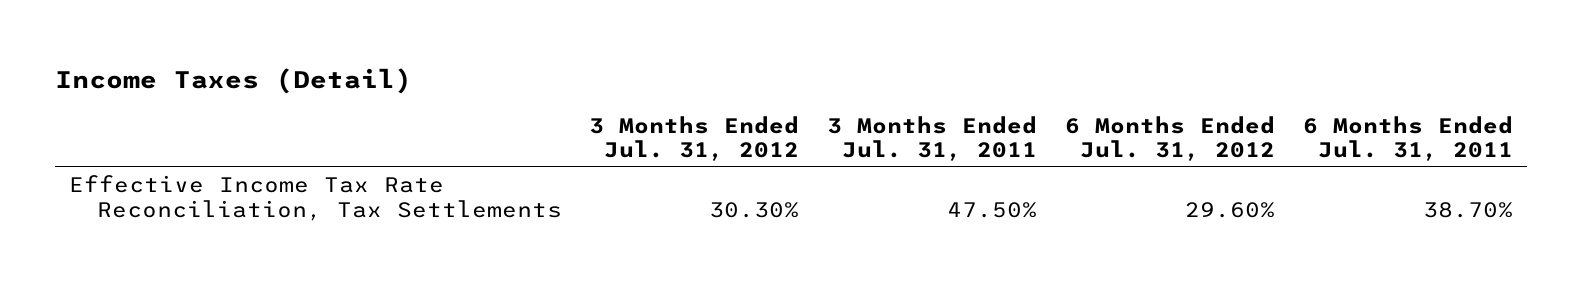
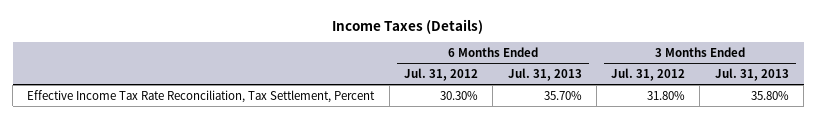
[55,67,413,94] Income Taxes (Detail) -> [332,18,484,34] Income Taxes (Details)
[827,115,1038,162] 3 Months Ended Jul. 31, 2011 -> none
[1302,115,1513,162] 6 Months Ended Jul. 31, 2011 -> none
none -> [507,67,582,81] Jul. 31, 2013
none -> [714,67,789,81] Jul. 31, 2013
[69,175,562,221] Effective Income Tax Rate Reconciliation, Tax Settlements -> [27,89,376,103] Effective Income Tax Rate Reconciliation, Tax Settlement, Percent
[709,201,800,218] 30.30% -> [647,90,686,100] 31.80%
[1184,201,1275,218] 29.60% -> [439,90,478,100] 30.30%

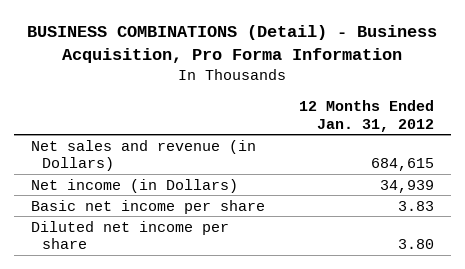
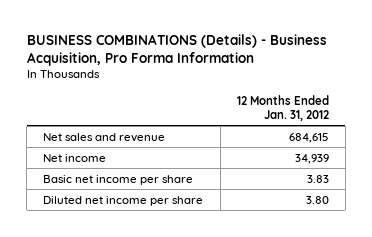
[27,24,438,64] BUSINESS COMBINATIONS (Detail) - Business Acquisition, Pro Forma Information -> [26,33,327,66] BUSINESS COMBINATIONS (Details) - Business Acquisition, Pro Forma Information
[30,139,256,172] Net sales and revenue (in Dollars) -> [43,132,166,142] Net sales and revenue
[30,178,238,193] Net income (in Dollars) -> [43,153,107,162] Net income

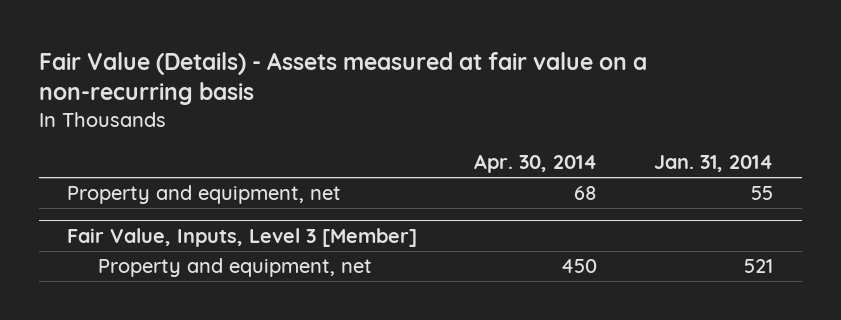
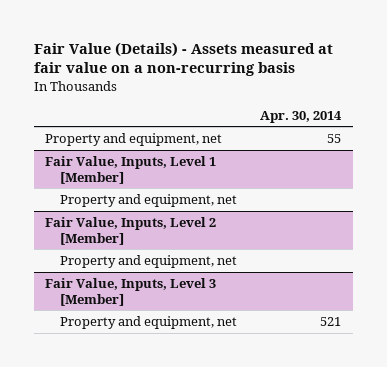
[654,155,774,173] Jan. 31, 2014 -> none
[574,186,598,201] 68 -> [327,134,342,144] 55
none -> [45,156,217,184] Fair Value, Inputs, Level 1 [Member]
none -> [60,194,238,208] Property and equipment, net
none -> [45,217,217,245] Fair Value, Inputs, Level 2 [Member]
none -> [60,255,238,269] Property and equipment, net
[561,259,598,274] 450 -> [320,317,342,327] 521

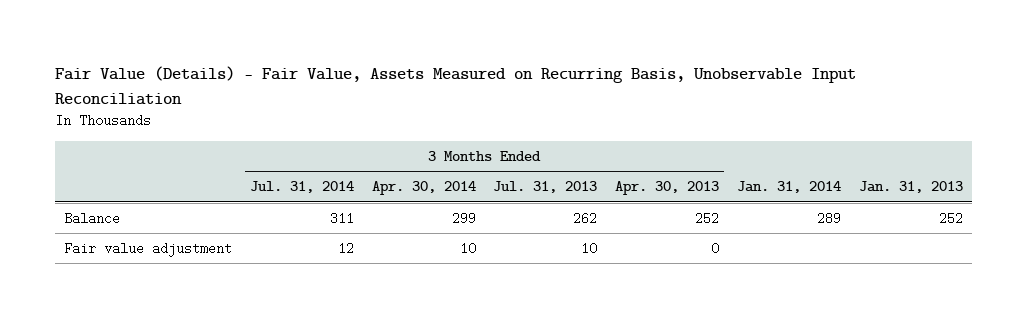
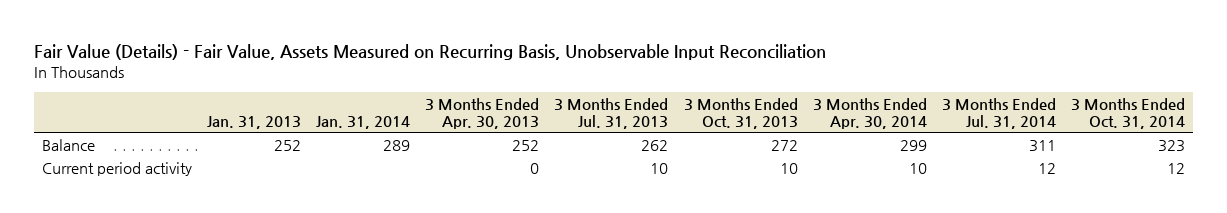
none -> [683,97,798,129] 3 Months Ended Oct. 31, 2013
none -> [1071,97,1186,129] 3 Months Ended Oct. 31, 2014
[63,241,232,257] Fair value adjustment -> [41,161,192,176] Current period activity

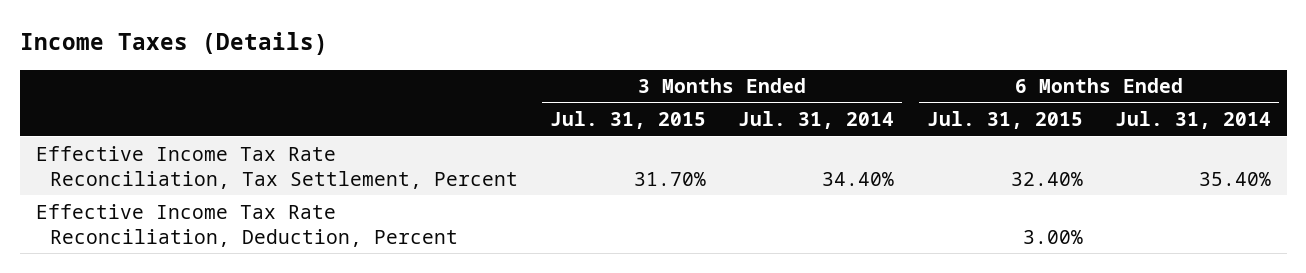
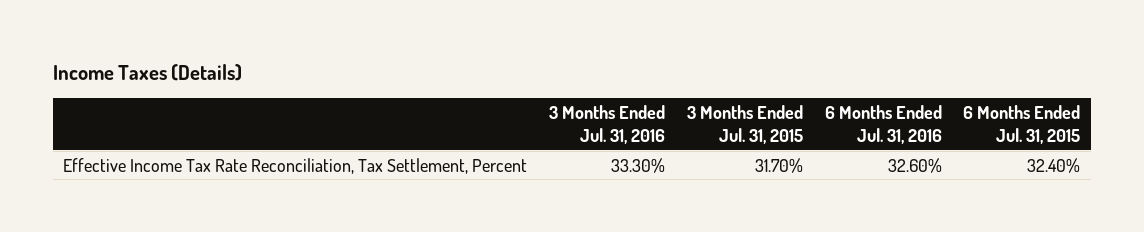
[738,111,895,130] Jul. 31, 2014 -> none
[1114,111,1271,130] Jul. 31, 2014 -> none
none -> [549,104,666,145] 3 Months Ended Jul. 31, 2016
none -> [824,104,942,145] 6 Months Ended Jul. 31, 2016
[35,203,459,247] Effective Income Tax Rate Reconciliation, Deduction, Percent -> none

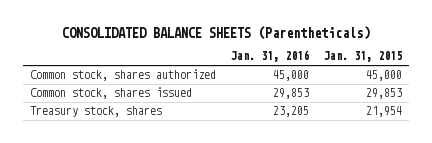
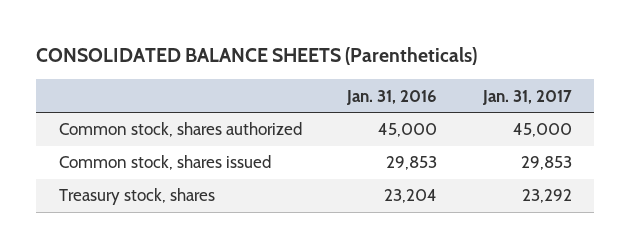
[323,51,402,63] Jan. 31, 2015 -> none
none -> [481,89,572,105] Jan. 31, 2017
[273,106,310,118] 23,205 -> [384,189,438,204] 23,204

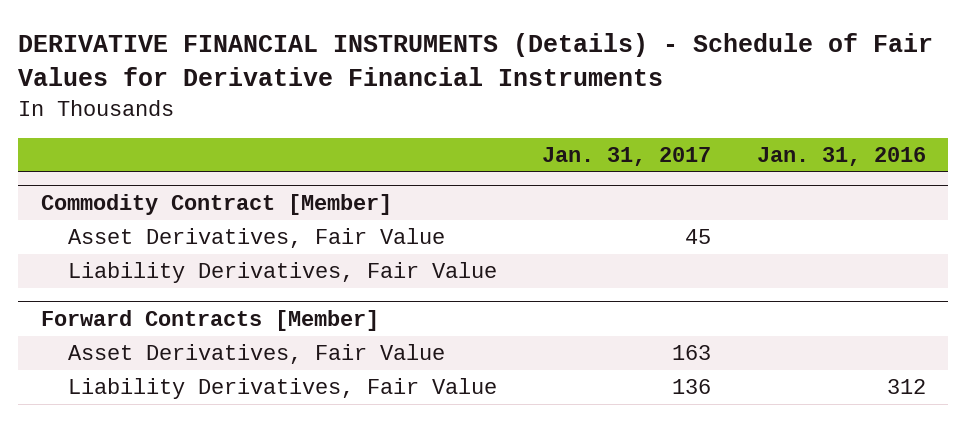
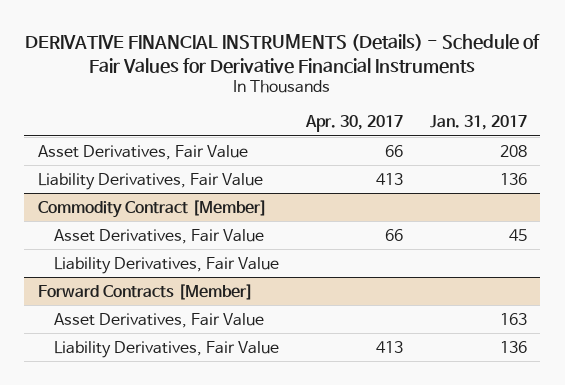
[756,146,926,166] Jan. 31, 2016 -> none
none -> [305,115,404,133] Apr. 30, 2017
none -> [37,144,248,160] Asset Derivatives, Fair Value
none -> [37,172,263,190] Liability Derivatives, Fair Value

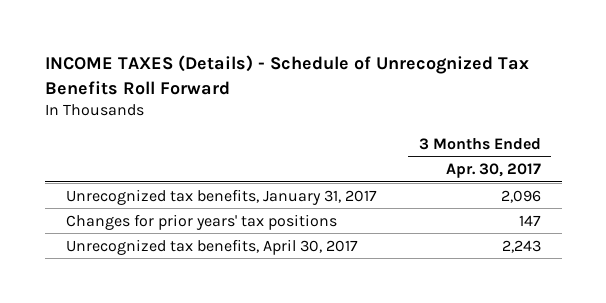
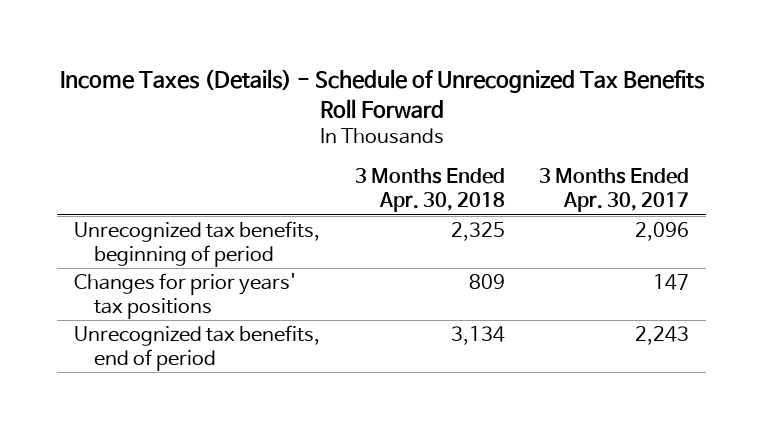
[44,55,529,95] INCOME TAXES (Details) - Schedule of Unrecognized Tax Benefits Roll Forward -> [59,68,705,118] Income Taxes (Details) - Schedule of Unrecognized Tax Benefits Roll Forward
none -> [354,168,505,213] 3 Months Ended Apr. 30, 2018
[65,188,377,205] Unrecognized tax benefits, January 31, 2017 -> [73,221,320,268] Unrecognized tax benefits, beginning of period
[65,238,358,255] Unrecognized tax benefits, April 30, 2017 -> [73,325,320,372] Unrecognized tax benefits, end of period

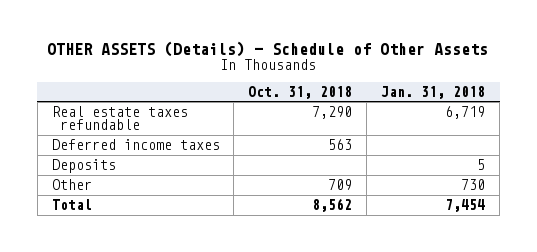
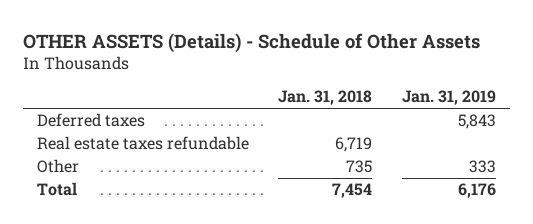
[248,85,353,99] Oct. 31, 2018 -> none
none -> [401,90,496,106] Jan. 31, 2019
none -> [37,113,146,128] Deferred taxes
[51,139,220,151] Deferred income taxes -> none
[51,159,116,174] Deposits -> none
[461,179,486,191] 730 -> [346,160,373,174] 735

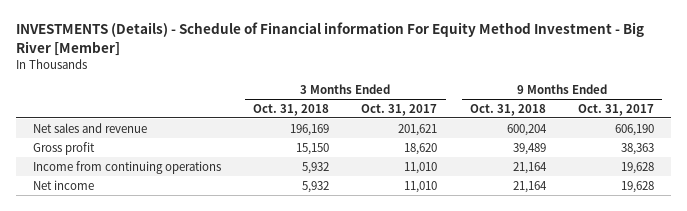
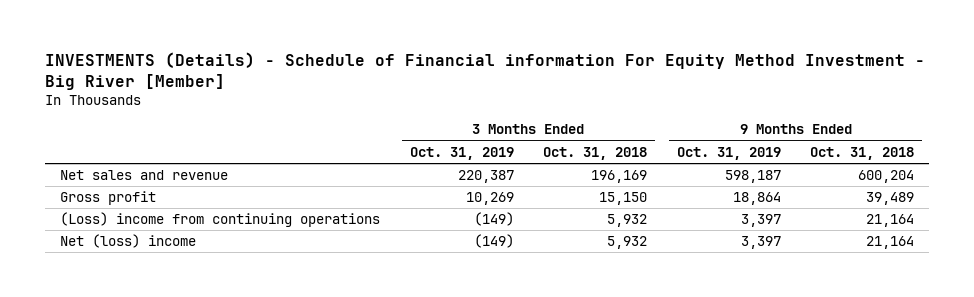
[361,103,438,116] Oct. 31, 2017 -> none
[578,103,655,116] Oct. 31, 2017 -> none
none -> [409,146,514,160] Oct. 31, 2019
none -> [676,146,781,160] Oct. 31, 2019
[32,160,221,174] Income from continuing operations -> [59,212,380,228] (Loss) income from continuing operations
[32,179,94,190] Net income -> [59,234,196,249] Net (loss) income

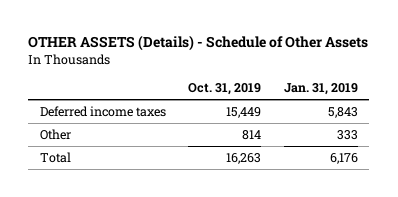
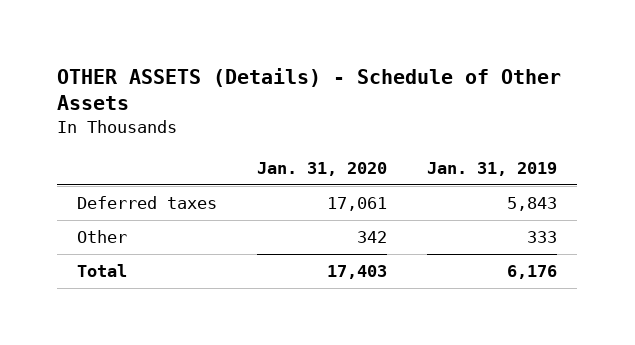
[188,83,262,96] Oct. 31, 2019 -> none
none -> [257,161,388,176] Jan. 31, 2020
[39,105,166,117] Deferred income taxes -> [77,196,218,210] Deferred taxes

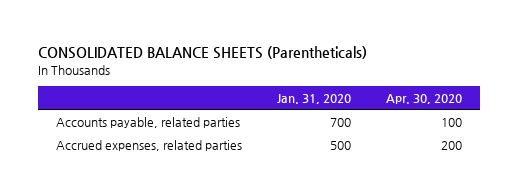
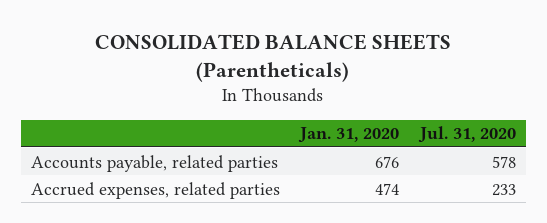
[386,93,463,104] Apr. 30, 2020 -> none
none -> [417,126,516,144] Jul. 31, 2020
[330,117,352,127] 700 -> [375,155,400,168] 676
[330,140,352,150] 500 -> [375,182,400,195] 474

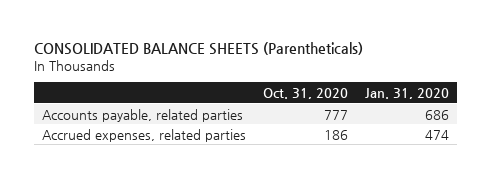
[417,126,516,144] Jul. 31, 2020 -> none
none -> [263,87,349,99] Oct. 31, 2020
[375,155,400,168] 676 -> [425,109,450,120] 686

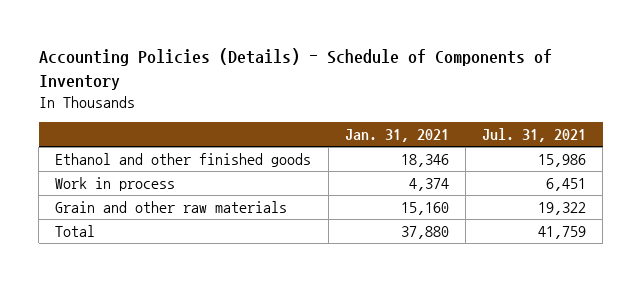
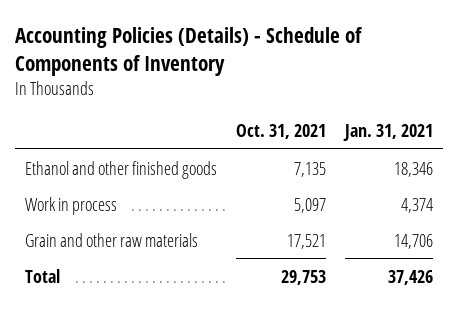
[482,127,587,142] Jul. 31, 2021 -> none
none -> [235,124,326,140] Oct. 31, 2021
[400,202,449,216] 15,160 -> [394,233,434,249] 14,706
[400,226,449,240] 37,880 -> [388,269,434,285] 37,426

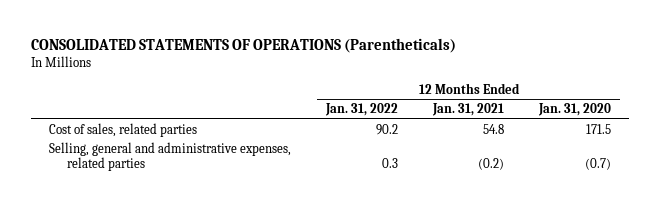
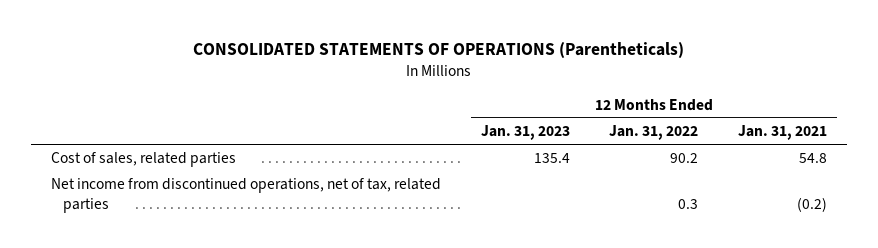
[538,103,612,117] Jan. 31, 2020 -> none
none -> [480,125,570,141] Jan. 31, 2023
[48,141,291,172] Selling, general and administrative expenses, related parties -> [51,178,442,214] Net income from discontinued operations, net of tax, related parties

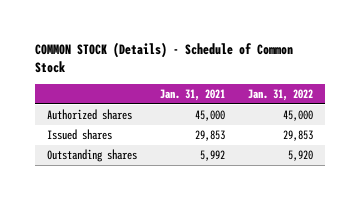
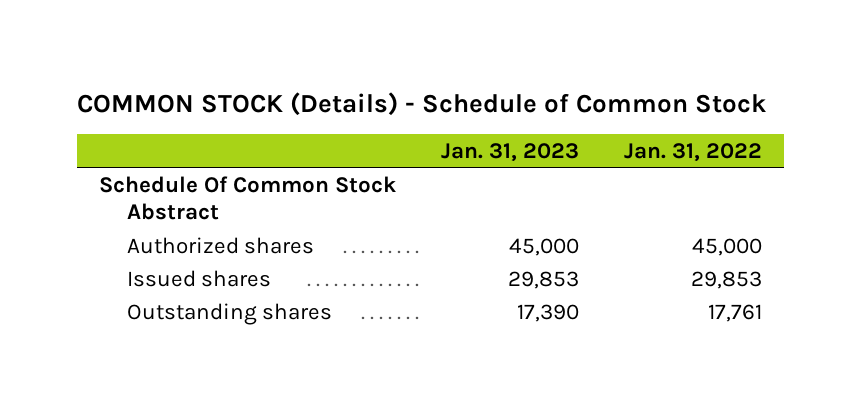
[159,89,225,102] Jan. 31, 2021 -> none
none -> [440,142,579,162] Jan. 31, 2023
none -> [99,175,397,221] Schedule Of Common Stock Abstract
[287,150,313,162] 5,920 -> [707,303,762,322] 17,761

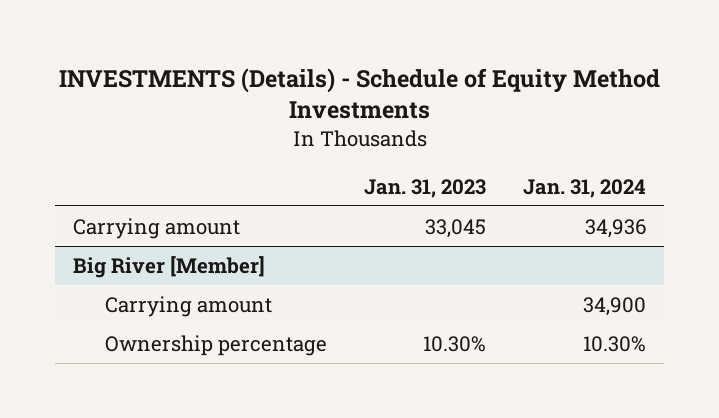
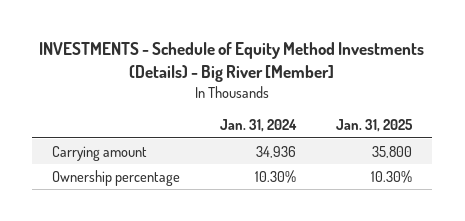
[58,67,660,120] INVESTMENTS (Details) - Schedule of Equity Method Investments -> [39,41,425,82] INVESTMENTS - Schedule of Equity Method Investments (Details) - Big River [Member]
[364,178,487,198] Jan. 31, 2023 -> none
none -> [336,119,414,133] Jan. 31, 2025
[73,256,266,279] Big River [Member] -> none
[105,296,273,318] Carrying amount -> none

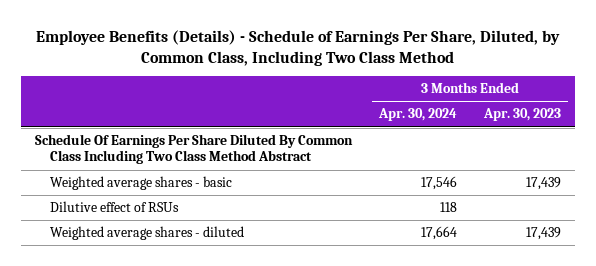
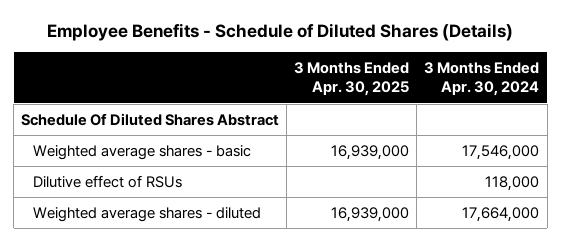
[35,30,560,66] Employee Benefits (Details) - Schedule of Earnings Per Share, Diluted, by Common Class, Including Two Class Method -> [47,23,514,42] Employee Benefits - Schedule of Diluted Shares (Details)
[482,108,561,122] Apr. 30, 2023 -> none
none -> [294,61,410,97] 3 Months Ended Apr. 30, 2025
[34,134,353,165] Schedule Of Earnings Per Share Diluted By Common Class Including Two Class Method Abstract -> none
none -> [21,112,280,126] Schedule Of Diluted Shares Abstract
[420,176,457,191] 17,546 -> [462,144,540,160] 17,546,000
[439,202,457,213] 118 -> [485,175,540,191] 118,000
[420,226,457,241] 17,664 -> [462,206,540,222] 17,664,000

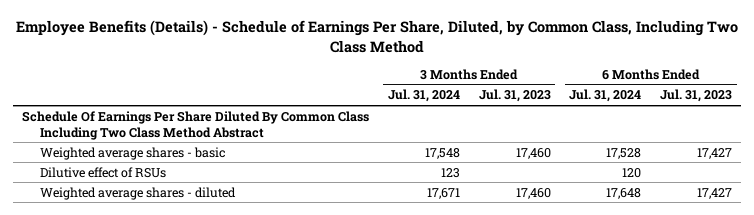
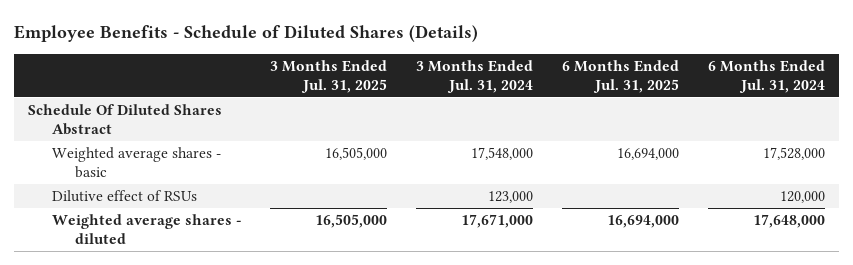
[16,20,739,53] Employee Benefits (Details) - Schedule of Earnings Per Share, Diluted, by Common Class, Including Two Class Method -> [13,25,478,43] Employee Benefits - Schedule of Diluted Shares (Details)
[478,89,551,103] Jul. 31, 2023 -> none
[660,89,733,103] Jul. 31, 2023 -> none
none -> [270,59,388,94] 3 Months Ended Jul. 31, 2025
none -> [561,59,679,94] 6 Months Ended Jul. 31, 2025
[22,110,370,140] Schedule Of Earnings Per Share Diluted By Common Class Including Two Class Method Abstract -> none
none -> [28,103,223,136] Schedule Of Diluted Shares Abstract
[424,147,460,159] 17,548 -> [471,146,534,160] 17,548,000
[606,147,642,159] 17,528 -> [762,146,825,160] 17,528,000
[440,167,460,178] 123 -> [488,190,534,203] 123,000
[622,167,642,178] 120 -> [779,190,825,203] 120,000
[426,187,460,199] 17,671 -> [461,213,534,228] 17,671,000
[606,187,642,199] 17,648 -> [752,213,825,228] 17,648,000

